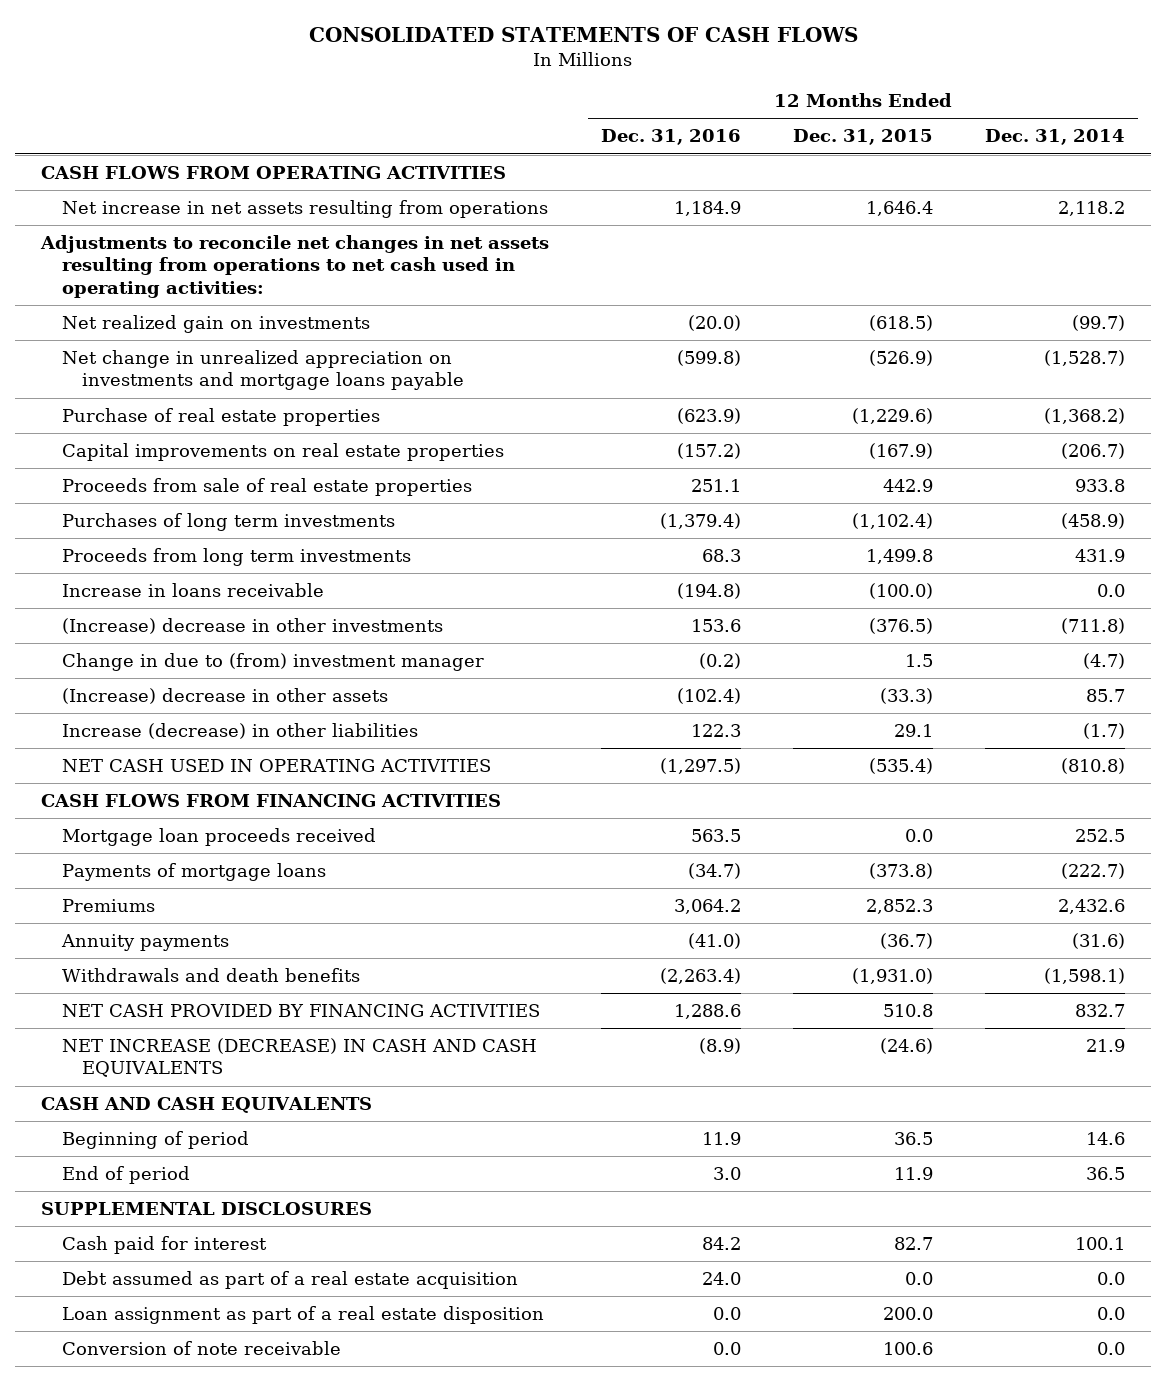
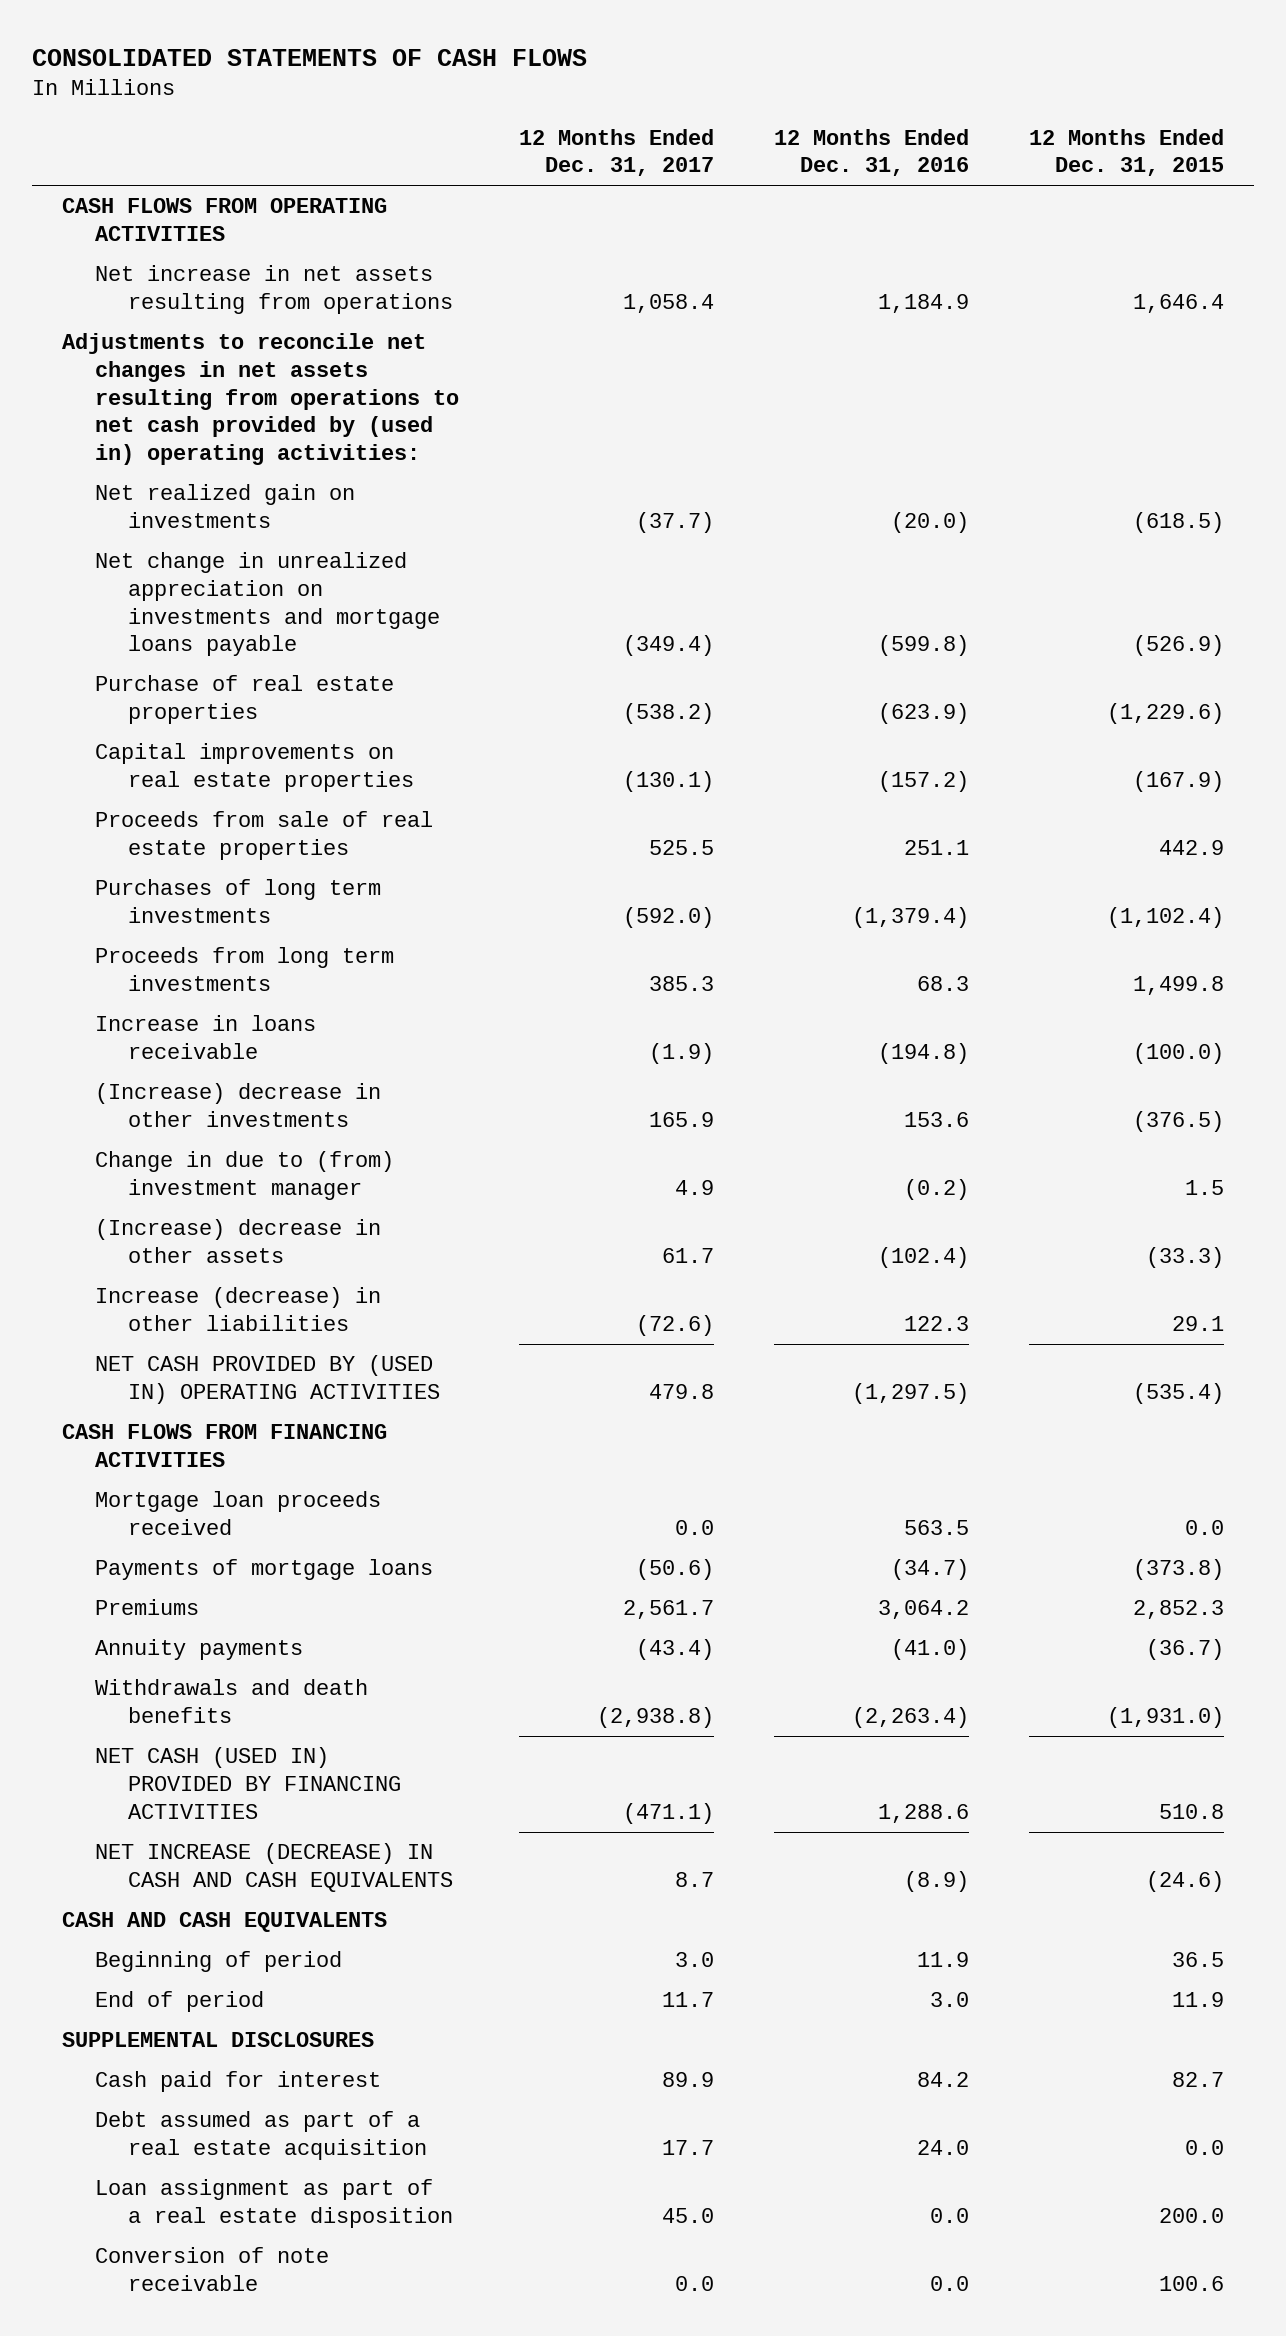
[985,129,1126,146] Dec. 31, 2014 -> none
none -> [519,128,715,177] 12 Months Ended Dec. 31, 2017
[39,235,549,298] Adjustments to reconcile net changes in net assets resulting from operations to net cash used in operating activities: -> [61,333,460,466] Adjustments to reconcile net changes in net assets resulting from operations to net cash provided by (used in) operating activities:
[61,759,491,773] NET CASH USED IN OPERATING ACTIVITIES -> [95,1355,441,1405] NET CASH PROVIDED BY (USED IN) OPERATING ACTIVITIES
[61,1004,540,1018] NET CASH PROVIDED BY FINANCING ACTIVITIES -> [95,1747,402,1819] NET CASH (USED IN) PROVIDED BY FINANCING ACTIVITIES

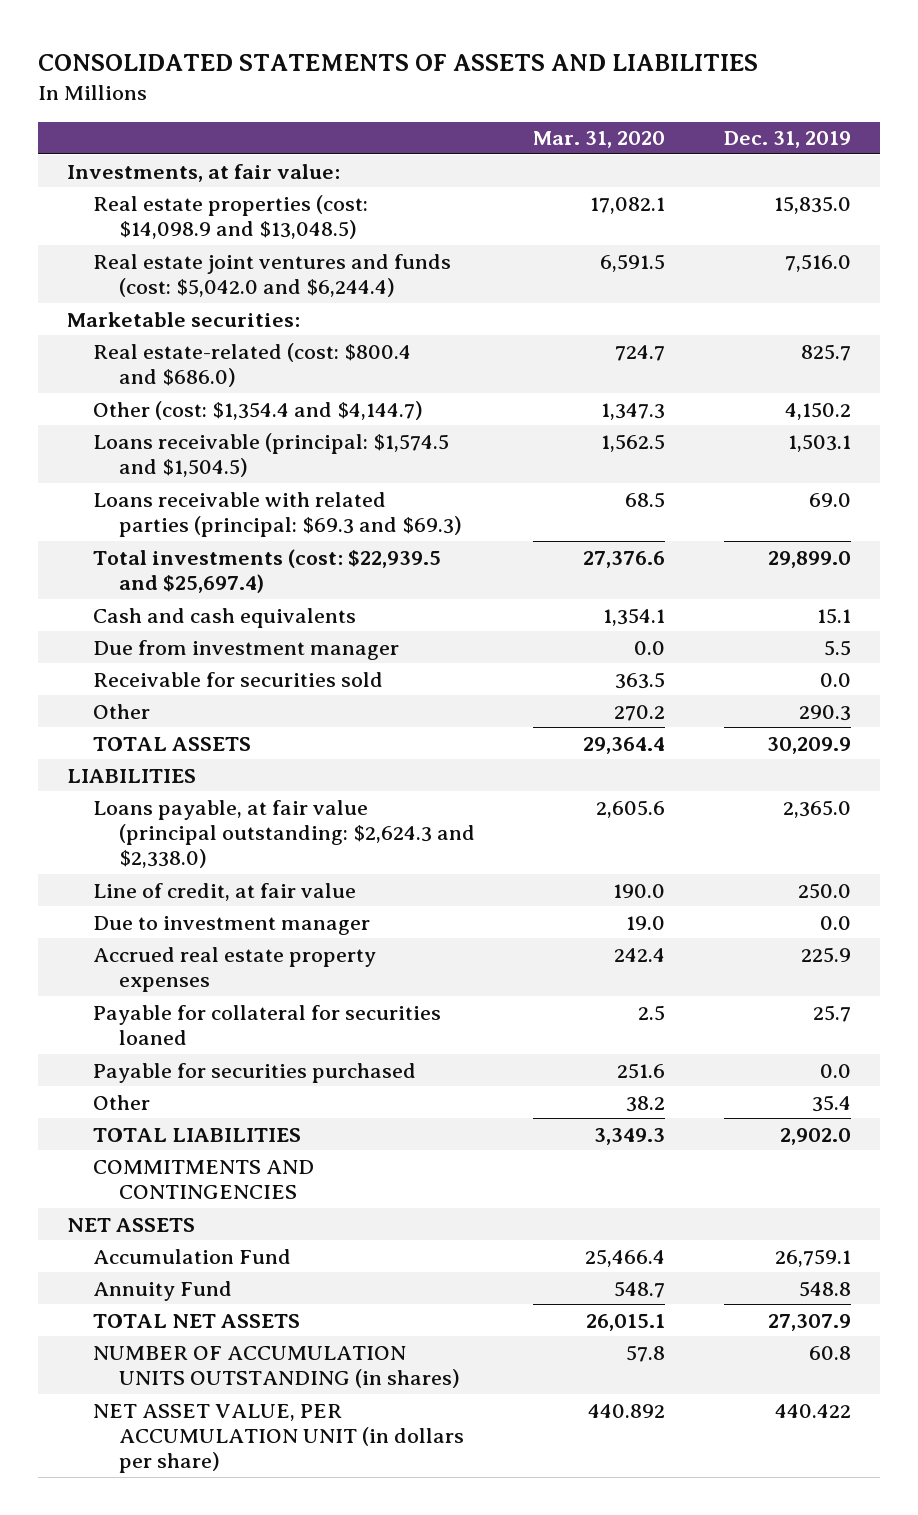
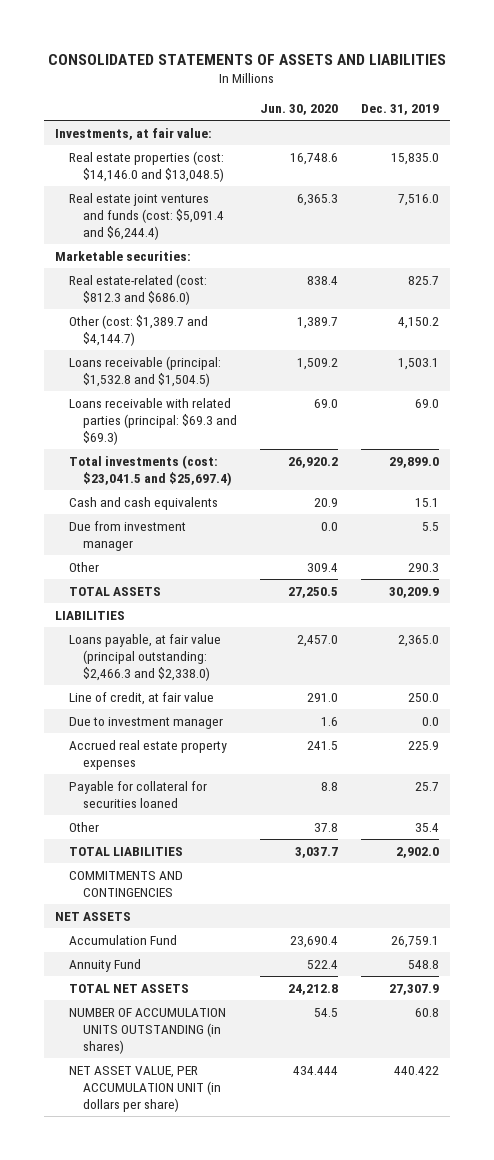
[533,131,666,149] Mar. 31, 2020 -> none
none -> [259,104,338,116] Jun. 30, 2020
[92,194,368,239] Real estate properties (cost: $14,098.9 and $13,048.5) -> [69,150,225,182] Real estate properties (cost: $14,146.0 and $13,048.5)
[92,253,451,297] Real estate joint ventures and funds (cost: $5,042.0 and $6,244.4) -> [69,192,224,241] Real estate joint ventures and funds (cost: $5,091.4 and $6,244.4)
[92,342,411,387] Real estate-related (cost: $800.4 and $686.0) -> [69,273,208,305] Real estate-related (cost: $812.3 and $686.0)
[92,400,423,420] Other (cost: $1,354.4 and $4,144.7) -> [69,314,209,346] Other (cost: $1,389.7 and $4,144.7)
[92,432,449,477] Loans receivable (principal: $1,574.5 and $1,504.5) -> [69,355,222,387] Loans receivable (principal: $1,532.8 and $1,504.5)
[92,548,441,593] Total investments (cost: $22,939.5 and $25,697.4) -> [69,454,232,486] Total investments (cost: $23,041.5 and $25,697.4)
[92,671,383,687] Receivable for securities sold -> none
[92,799,475,869] Loans payable, at fair value (principal outstanding: $2,624.3 and $2,338.0) -> [69,633,222,682] Loans payable, at fair value (principal outstanding: $2,466.3 and $2,338.0)
[92,1062,416,1083] Payable for securities purchased -> none

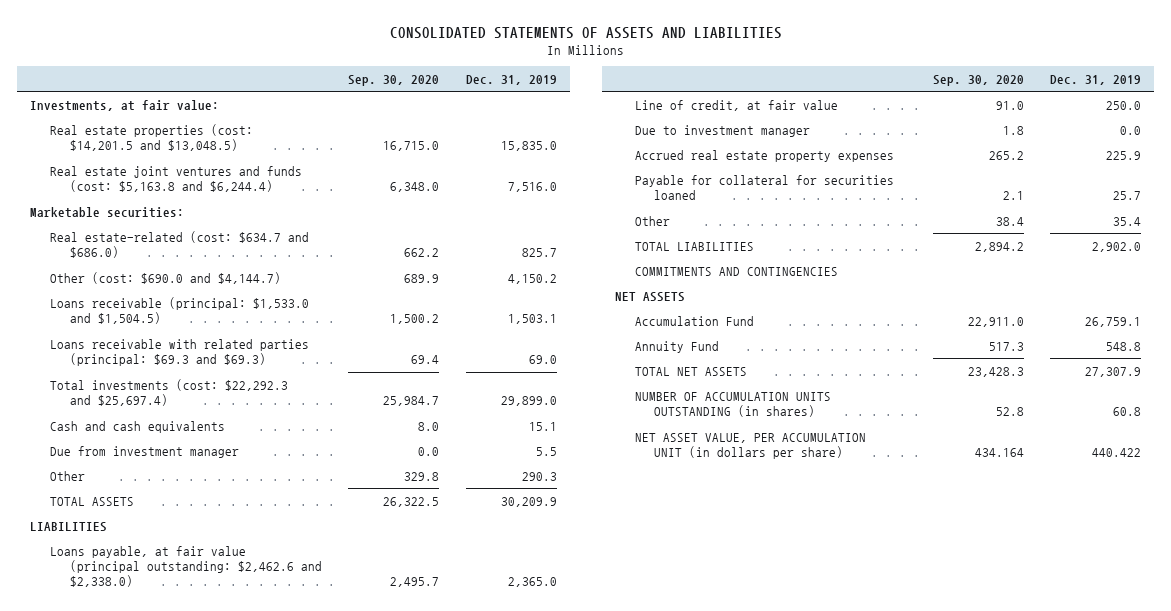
[259,104,338,116] Jun. 30, 2020 -> none
none -> [348,74,440,86] Sep. 30, 2020
[69,150,225,182] Real estate properties (cost: $14,146.0 and $13,048.5) -> [50,123,254,152] Real estate properties (cost: $14,201.5 and $13,048.5)
[69,192,224,241] Real estate joint ventures and funds (cost: $5,091.4 and $6,244.4) -> [50,165,303,193] Real estate joint ventures and funds (cost: $5,163.8 and $6,244.4)
[69,273,208,305] Real estate-related (cost: $812.3 and $686.0) -> [50,230,310,259] Real estate-related (cost: $634.7 and $686.0)
[69,314,209,346] Other (cost: $1,389.7 and $4,144.7) -> [50,271,282,284] Other (cost: $690.0 and $4,144.7)
[69,355,222,387] Loans receivable (principal: $1,532.8 and $1,504.5) -> [50,296,310,325] Loans receivable (principal: $1,533.0 and $1,504.5)
[69,454,232,486] Total investments (cost: $23,041.5 and $25,697.4) -> [50,378,289,407] Total investments (cost: $22,292.3 and $25,697.4)
[69,633,222,682] Loans payable, at fair value (principal outstanding: $2,466.3 and $2,338.0) -> [50,545,323,588] Loans payable, at fair value (principal outstanding: $2,462.6 and $2,338.0)

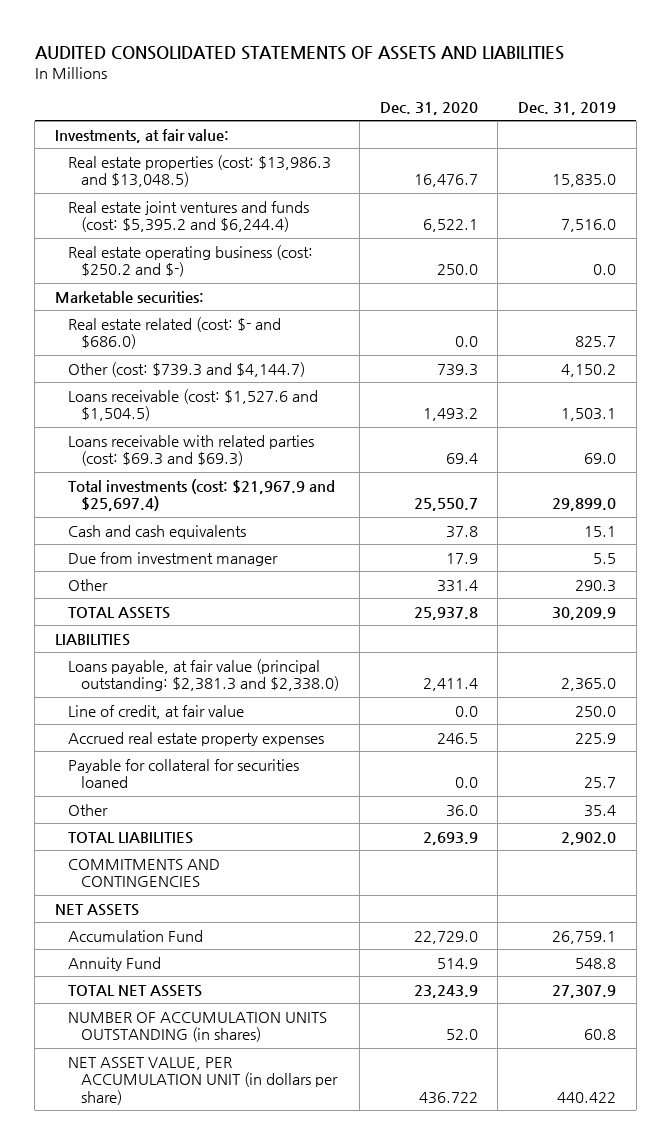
[389,26,782,39] CONSOLIDATED STATEMENTS OF ASSETS AND LIABILITIES -> [34,45,564,60] AUDITED CONSOLIDATED STATEMENTS OF ASSETS AND LIABILITIES
[348,74,440,86] Sep. 30, 2020 -> none
none -> [379,101,478,115] Dec. 31, 2020
[50,123,254,152] Real estate properties (cost: $14,201.5 and $13,048.5) -> [68,154,332,188] Real estate properties (cost: $13,986.3 and $13,048.5)
[50,165,303,193] Real estate joint ventures and funds (cost: $5,163.8 and $6,244.4) -> [68,200,310,233] Real estate joint ventures and funds (cost: $5,395.2 and $6,244.4)
none -> [68,244,314,278] Real estate operating business (cost: $250.2 and $-)
[50,230,310,259] Real estate-related (cost: $634.7 and $686.0) -> [68,316,282,350] Real estate related (cost: $- and $686.0)
[50,271,282,284] Other (cost: $690.0 and $4,144.7) -> [68,361,306,377] Other (cost: $739.3 and $4,144.7)
[50,296,310,325] Loans receivable (principal: $1,533.0 and $1,504.5) -> [68,388,319,422] Loans receivable (cost: $1,527.6 and $1,504.5)
[50,338,310,367] Loans receivable with related parties (principal: $69.3 and $69.3) -> [68,434,315,467] Loans receivable with related parties (cost: $69.3 and $69.3)
[50,378,289,407] Total investments (cost: $22,292.3 and $25,697.4) -> [68,478,336,512] Total investments (cost: $21,967.9 and $25,697.4)
[50,545,323,588] Loans payable, at fair value (principal outstanding: $2,462.6 and $2,338.0) -> [68,658,340,692] Loans payable, at fair value (principal outstanding: $2,381.3 and $2,338.0)
[634,124,810,137] Due to investment manager -> none

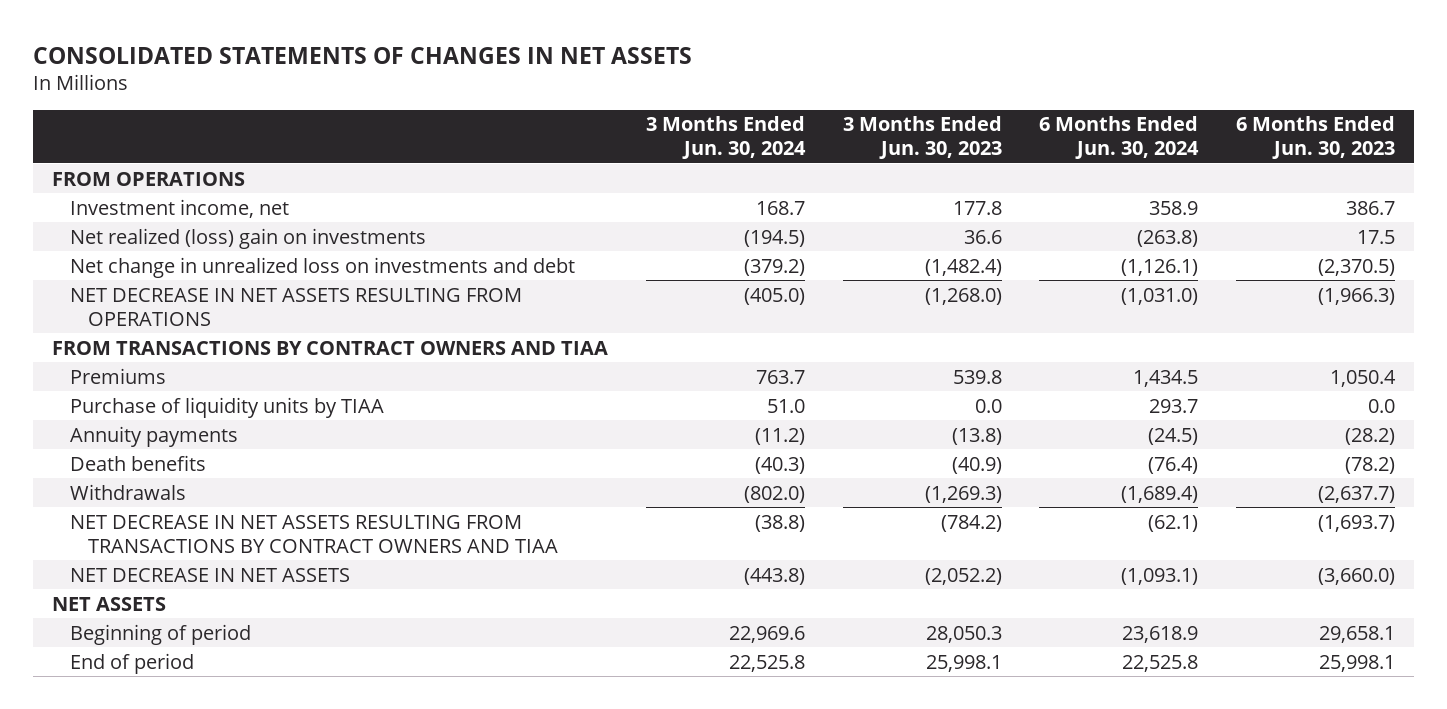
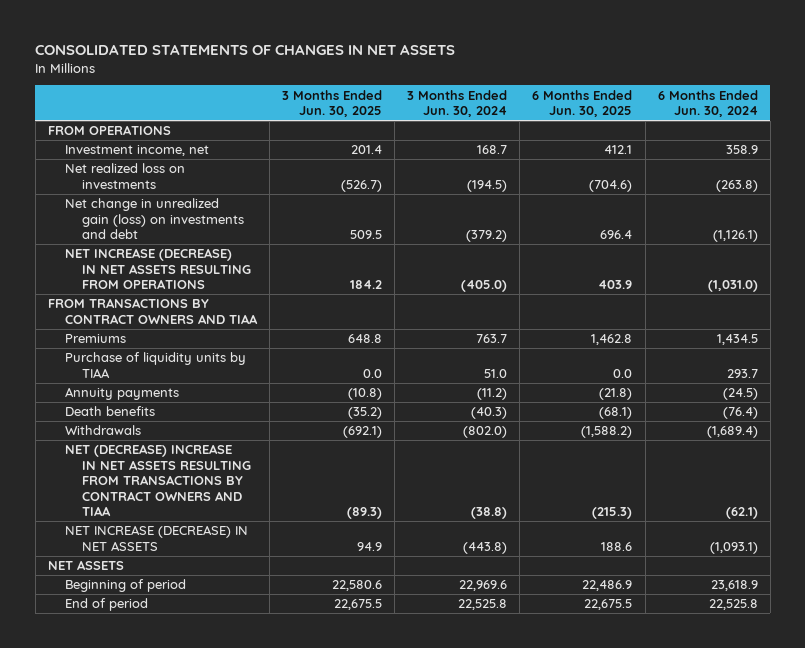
[842,116,1002,160] 3 Months Ended Jun. 30, 2023 -> none
[1236,116,1396,160] 6 Months Ended Jun. 30, 2023 -> none
none -> [282,89,383,118] 3 Months Ended Jun. 30, 2025
none -> [532,89,633,118] 6 Months Ended Jun. 30, 2025
[70,227,427,249] Net realized (loss) gain on investments -> [65,163,186,189] Net realized loss on investments
[70,256,576,278] Net change in unrealized loss on investments and debt -> [65,198,245,240] Net change in unrealized gain (loss) on investments and debt
[70,287,523,326] NET DECREASE IN NET ASSETS RESULTING FROM OPERATIONS -> [65,248,252,290] NET INCREASE (DECREASE) IN NET ASSETS RESULTING FROM OPERATIONS
[70,514,559,553] NET DECREASE IN NET ASSETS RESULTING FROM TRANSACTIONS BY CONTRACT OWNERS AND TIAA -> [65,444,252,517] NET (DECREASE) INCREASE IN NET ASSETS RESULTING FROM TRANSACTIONS BY CONTRACT OWNERS AND TIAA
[70,567,351,582] NET DECREASE IN NET ASSETS -> [65,525,249,551] NET INCREASE (DECREASE) IN NET ASSETS

